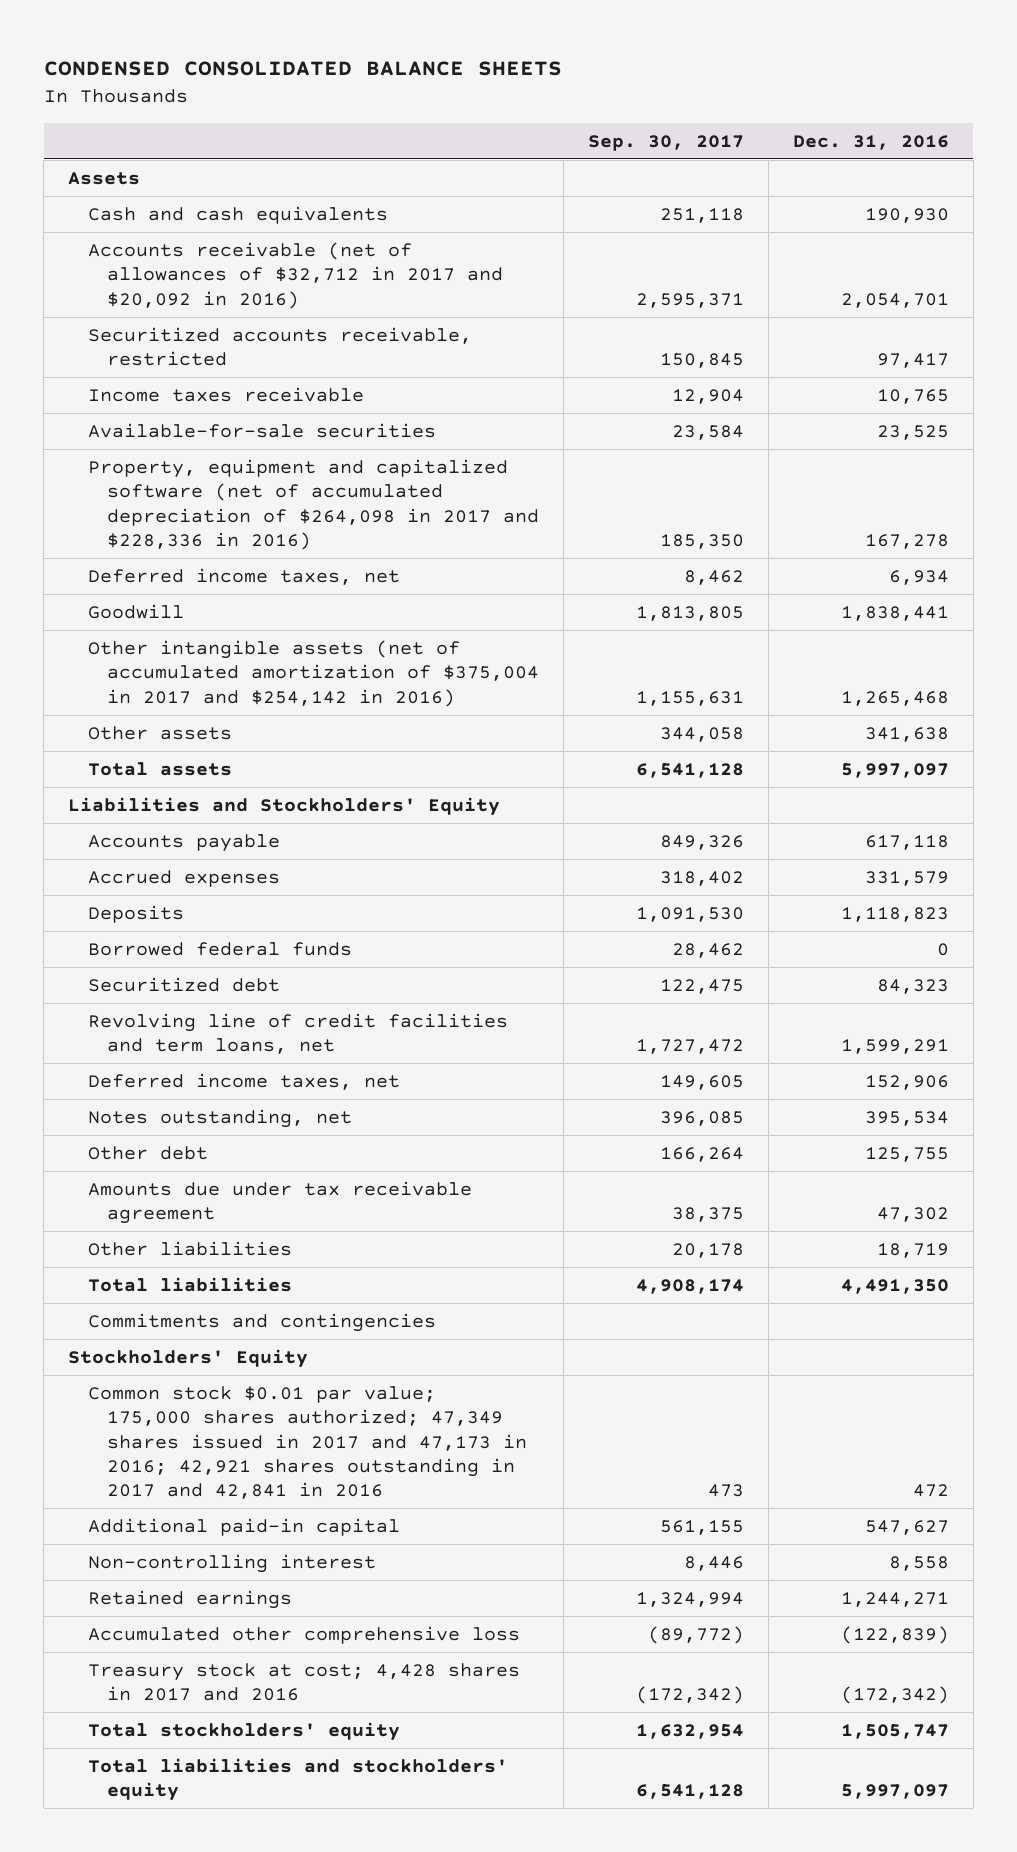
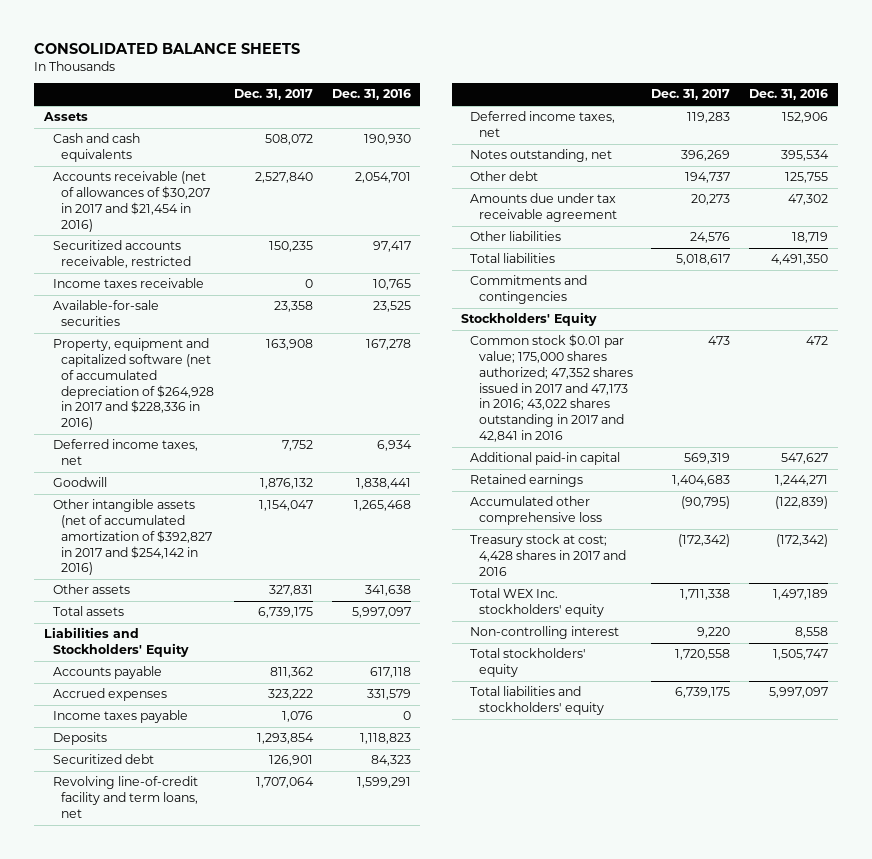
[43,61,562,77] CONDENSED CONSOLIDATED BALANCE SHEETS -> [34,42,301,54] CONSOLIDATED BALANCE SHEETS
[587,134,744,151] Sep. 30, 2017 -> none
none -> [234,89,314,101] Dec. 31, 2017
[87,242,504,309] Accounts receivable (net of allowances of $32,712 in 2017 and $20,092 in 2016) -> [52,171,211,232] Accounts receivable (net of allowances of $30,207 in 2017 and $21,454 in 2016)
[87,459,540,550] Property, equipment and capitalized software (net of accumulated depreciation of $264,098 in 2017 and $228,336 in 2016) -> [52,338,215,431] Property, equipment and capitalized software (net of accumulated depreciation of $264,928 in 2017 and $228,336 in 2016)
[87,640,540,707] Other intangible assets (net of accumulated amortization of $375,004 in 2017 and $254,142 in 2016) -> [52,499,213,576] Other intangible assets (net of accumulated amortization of $392,827 in 2017 and $254,142 in 2016)
none -> [52,710,188,724] Income taxes payable
[87,942,352,957] Borrowed federal funds -> none
[87,1013,508,1055] Revolving line of credit facilities and term loans, net -> [52,776,199,818] Revolving line-of-credit facility and term loans, net
[87,1386,528,1500] Common stock $0.01 par value; 175,000 shares authorized; 47,349 shares issued in 2017 and 47,173 in 2016; 42,921 shares outstanding in 2017 and 42,841 in 2016 -> [469,334,633,442] Common stock $0.01 par value; 175,000 shares authorized; 47,352 shares issued in 2017 and 47,173 in 2016; 43,022 shares outstanding in 2017 and 42,841 in 2016
none -> [469,588,604,618] Total WEX Inc. stockholders' equity
[87,1554,376,1574] Non-controlling interest -> [469,626,619,640] Non-controlling interest

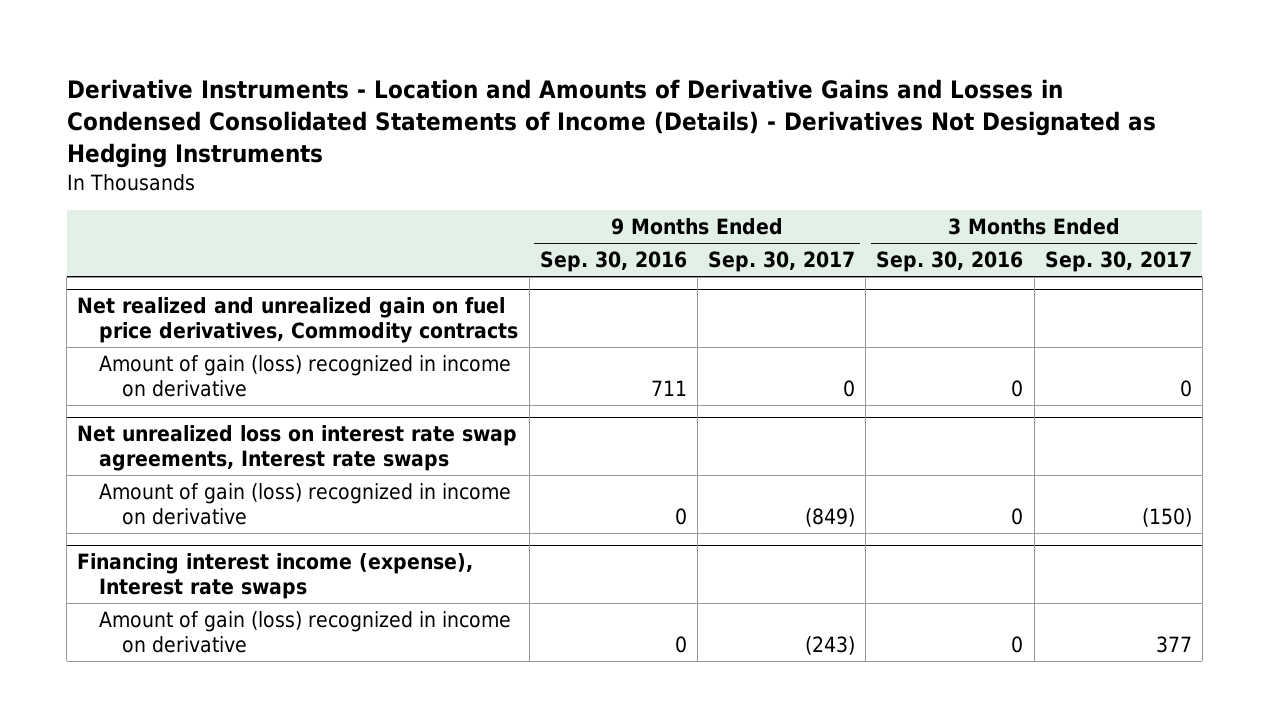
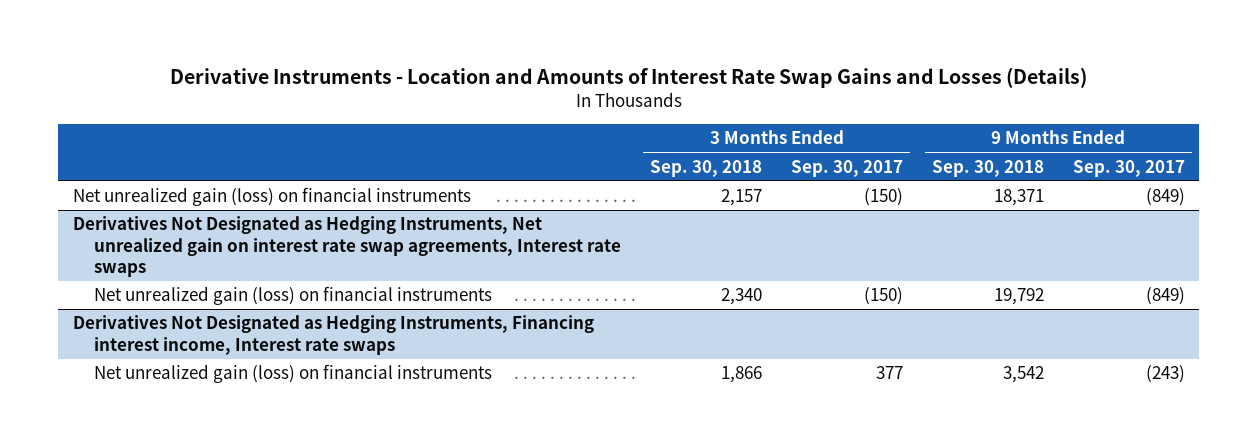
[66,79,1156,169] Derivative Instruments - Location and Amounts of Derivative Gains and Losses in Condensed Consolidated Statements of Income (Details) - Derivatives Not Designated as Hedging Instruments -> [169,67,1087,89] Derivative Instruments - Location and Amounts of Interest Rate Swap Gains and Losses (Details)
[539,251,687,273] Sep. 30, 2016 -> none
[876,251,1024,273] Sep. 30, 2016 -> none
none -> [650,159,763,177] Sep. 30, 2018
none -> [931,159,1044,177] Sep. 30, 2018
[77,297,519,344] Net realized and unrealized gain on fuel price derivatives, Commodity contracts -> none
[77,425,518,472] Net unrealized loss on interest rate swap agreements, Interest rate swaps -> none
[77,553,474,600] Financing interest income (expense), Interest rate swaps -> none
[99,354,512,397] Amount of gain (loss) recognized in income on derivative -> [72,187,471,207] Net unrealized gain (loss) on financial instruments
[843,379,856,397] 0 -> [1145,188,1185,207] (849)
[1179,379,1192,397] 0 -> [863,188,903,207] (150)
none -> [72,216,622,278] Derivatives Not Designated as Hedging Instruments, Net unrealized gain on interest rate swap agreements, Interest rate swaps
[99,482,512,525] Amount of gain (loss) recognized in income on derivative -> [94,286,493,306] Net unrealized gain (loss) on financial instruments
none -> [72,315,594,355] Derivatives Not Designated as Hedging Instruments, Financing interest income, Interest rate swaps
[99,610,512,653] Amount of gain (loss) recognized in income on derivative -> [94,364,493,384] Net unrealized gain (loss) on financial instruments

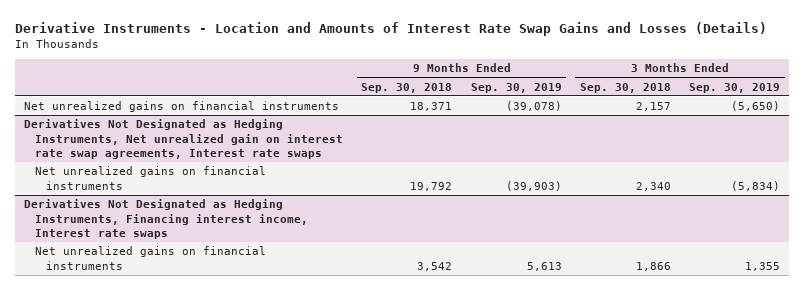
[790,159,903,177] Sep. 30, 2017 -> none
[1072,159,1185,177] Sep. 30, 2017 -> none
none -> [470,82,562,93] Sep. 30, 2019
none -> [689,82,781,93] Sep. 30, 2019
[72,187,471,207] Net unrealized gain (loss) on financial instruments -> [24,101,340,113] Net unrealized gains on financial instruments
[94,286,493,306] Net unrealized gain (loss) on financial instruments -> [35,166,267,190] Net unrealized gains on financial instruments
[94,364,493,384] Net unrealized gain (loss) on financial instruments -> [35,246,267,270] Net unrealized gains on financial instruments

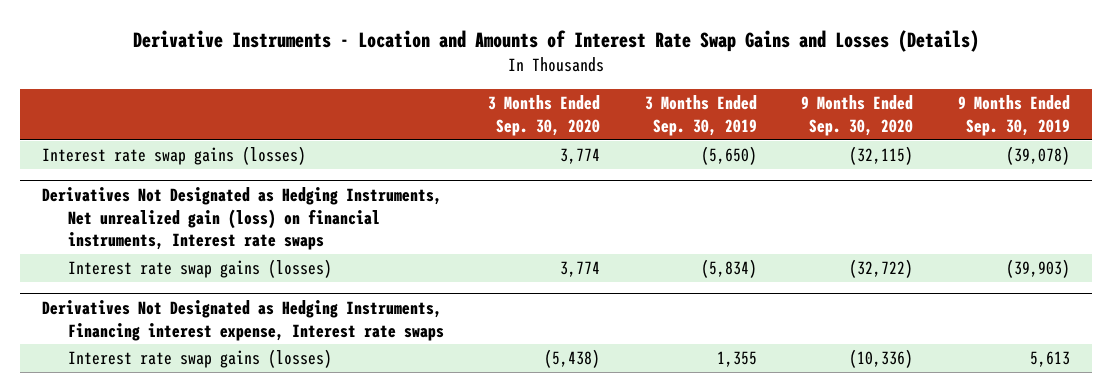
[361,82,453,93] Sep. 30, 2018 -> none
[579,82,671,93] Sep. 30, 2018 -> none
none -> [488,95,601,137] 3 Months Ended Sep. 30, 2020
none -> [801,95,914,137] 9 Months Ended Sep. 30, 2020
[24,101,340,113] Net unrealized gains on financial instruments -> [42,146,307,166] Interest rate swap gains (losses)
[24,119,344,160] Derivatives Not Designated as Hedging Instruments, Net unrealized gain on interest rate swap agreements, Interest rate swaps -> [42,186,443,251] Derivatives Not Designated as Hedging Instruments, Net unrealized gain (loss) on financial instruments, Interest rate swaps
[35,166,267,190] Net unrealized gains on financial instruments -> [67,259,332,279] Interest rate swap gains (losses)
[24,199,309,240] Derivatives Not Designated as Hedging Instruments, Financing interest income, Interest rate swaps -> [42,299,444,341] Derivatives Not Designated as Hedging Instruments, Financing interest expense, Interest rate swaps
[35,246,267,270] Net unrealized gains on financial instruments -> [67,349,332,369] Interest rate swap gains (losses)

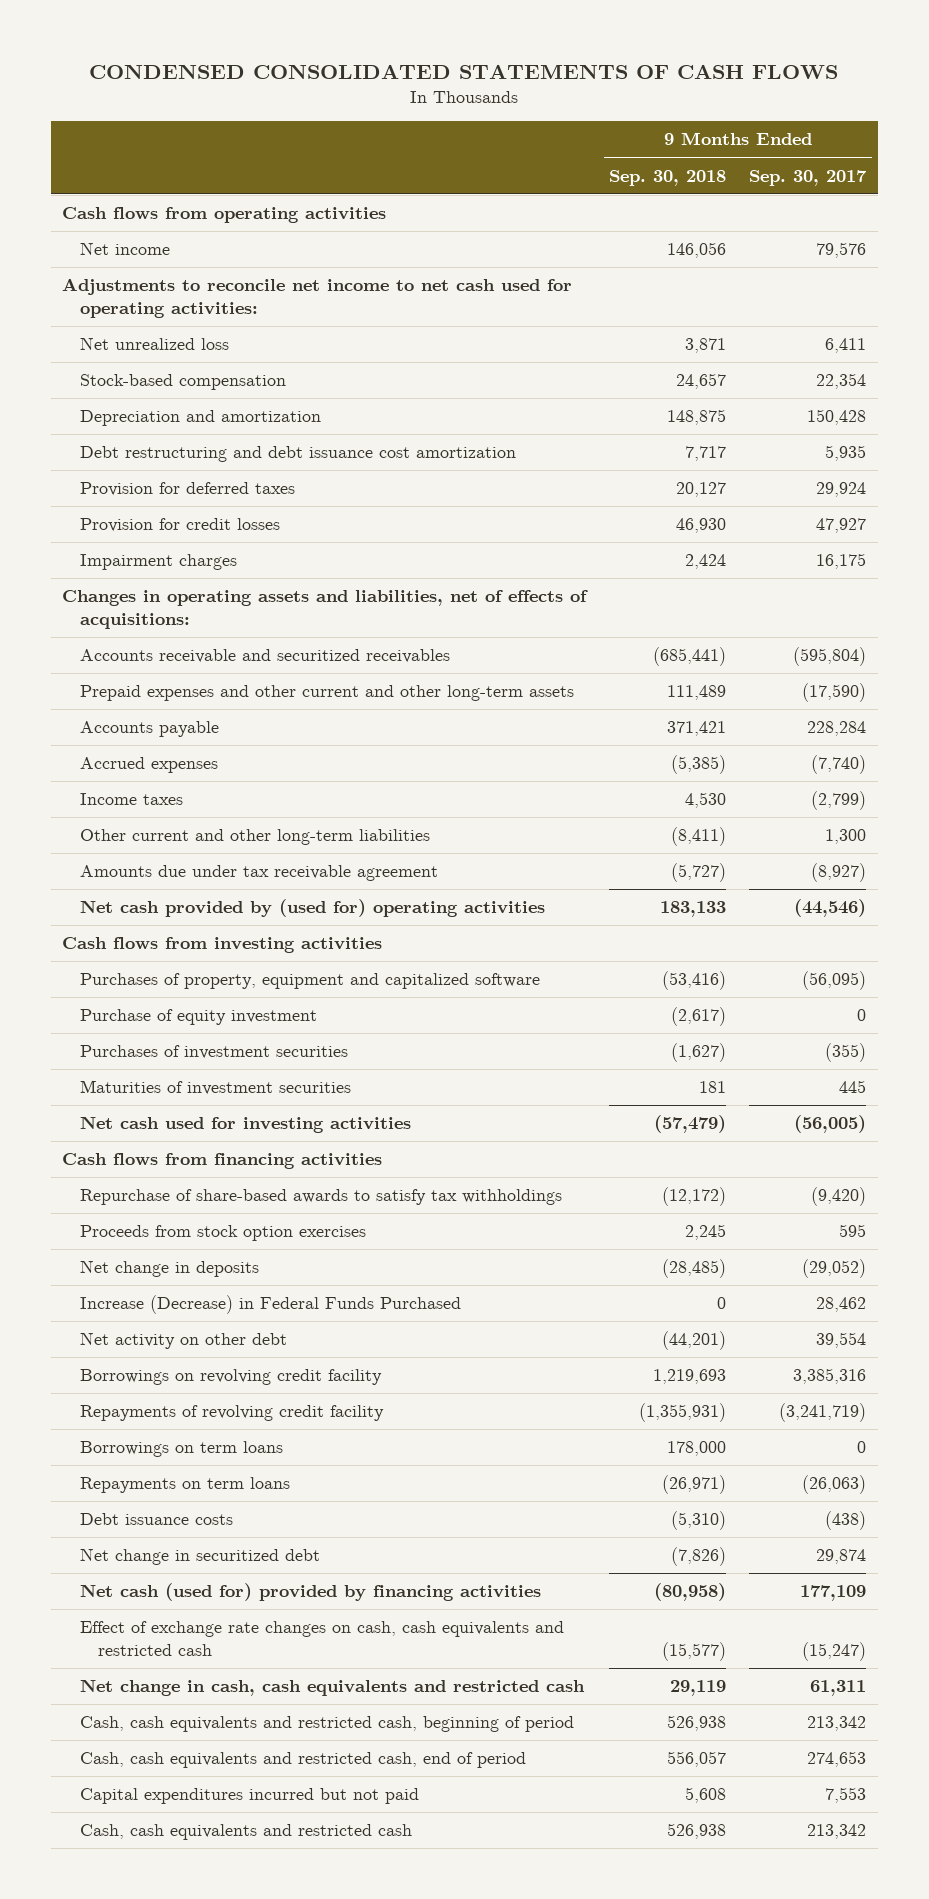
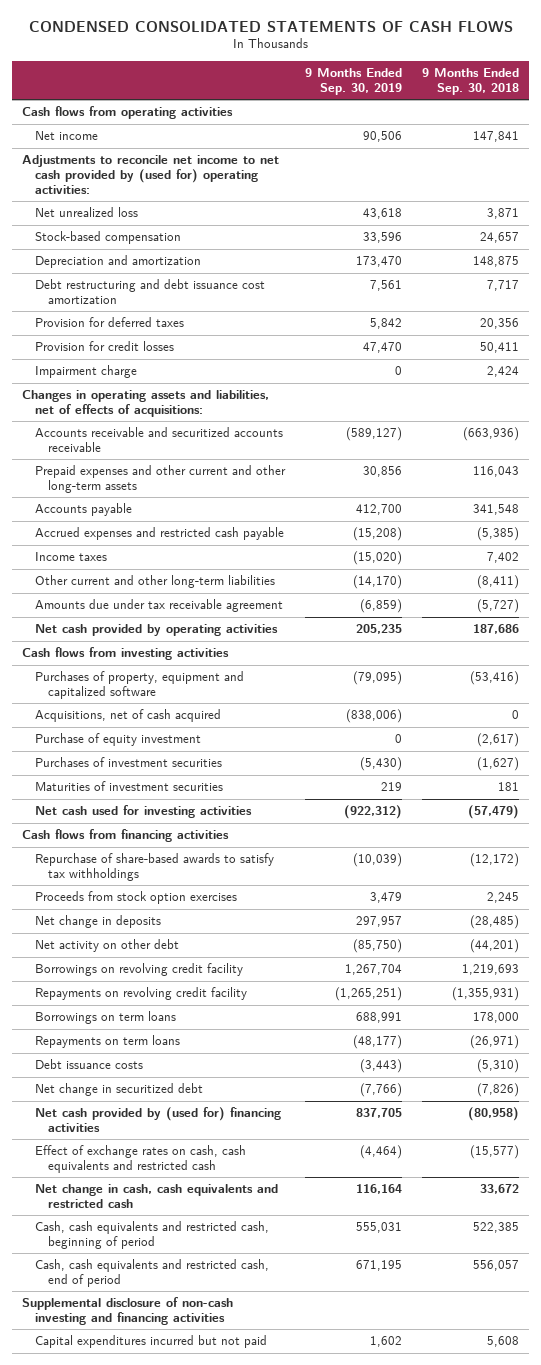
[749,169,868,186] Sep. 30, 2017 -> none
none -> [305,68,403,95] 9 Months Ended Sep. 30, 2019
[667,242,727,259] 146,056 -> [473,131,520,143] 147,841
[62,278,573,318] Adjustments to reconcile net income to net cash used for operating activities: -> [22,155,280,194] Adjustments to reconcile net income to net cash provided by (used for) operating activities:
[676,482,727,498] 20,127 -> [480,318,520,330] 20,356
[676,518,727,534] 46,930 -> [480,342,520,354] 50,411
[80,554,238,571] Impairment charges -> [34,365,137,379] Impairment charge
[80,649,451,664] Accounts receivable and securitized receivables -> [34,427,283,452] Accounts receivable and securitized accounts receivable
[653,647,727,667] (685,441) -> [463,427,520,442] (663,936)
[667,685,727,701] 111,489 -> [473,466,520,478] 116,043
[667,721,727,737] 371,421 -> [473,504,520,516] 341,548
[80,757,219,774] Accrued expenses -> [34,527,284,541] Accrued expenses and restricted cash payable
[685,792,727,809] 4,530 -> [487,552,520,564] 7,402
[80,899,546,918] Net cash provided by (used for) operating activities -> [34,624,278,637] Net cash provided by operating activities
[660,901,727,918] 183,133 -> [473,624,520,635] 187,686
none -> [34,709,221,723] Acquisitions, net of cash acquired
[80,1295,462,1315] Increase (Decrease) in Federal Funds Purchased -> none
[80,1405,385,1422] Repayments of revolving credit facility -> [34,987,247,1001] Repayments on revolving credit facility
[80,1583,542,1602] Net cash (used for) provided by financing activities -> [34,1107,281,1132] Net cash provided by (used for) financing activities
[80,1621,565,1656] Effect of exchange rate changes on cash, cash equivalents and restricted cash -> [34,1145,246,1173] Effect of exchange rates on cash, cash equivalents and restricted cash
[670,1680,727,1697] 29,119 -> [480,1184,520,1195] 33,672
[667,1715,727,1732] 526,938 -> [473,1222,520,1234] 522,385
none -> [22,1297,234,1325] Supplemental disclosure of non-cash investing and financing activities
[80,1824,413,1841] Cash, cash equivalents and restricted cash -> none

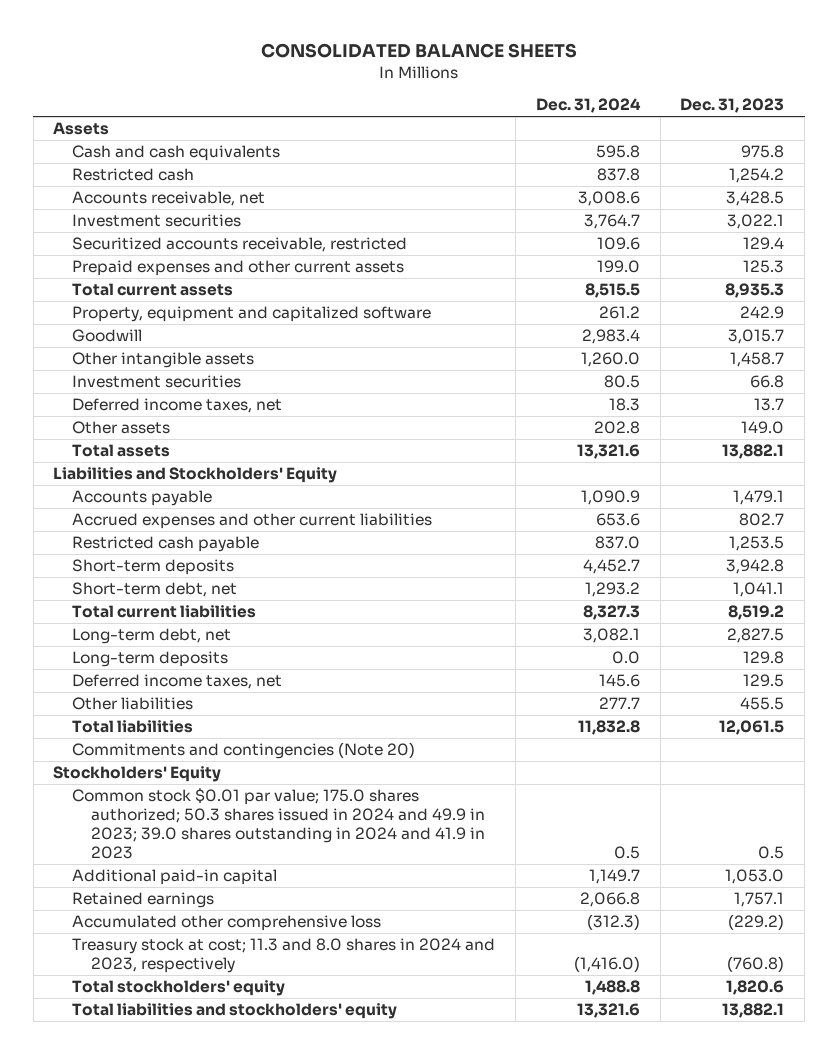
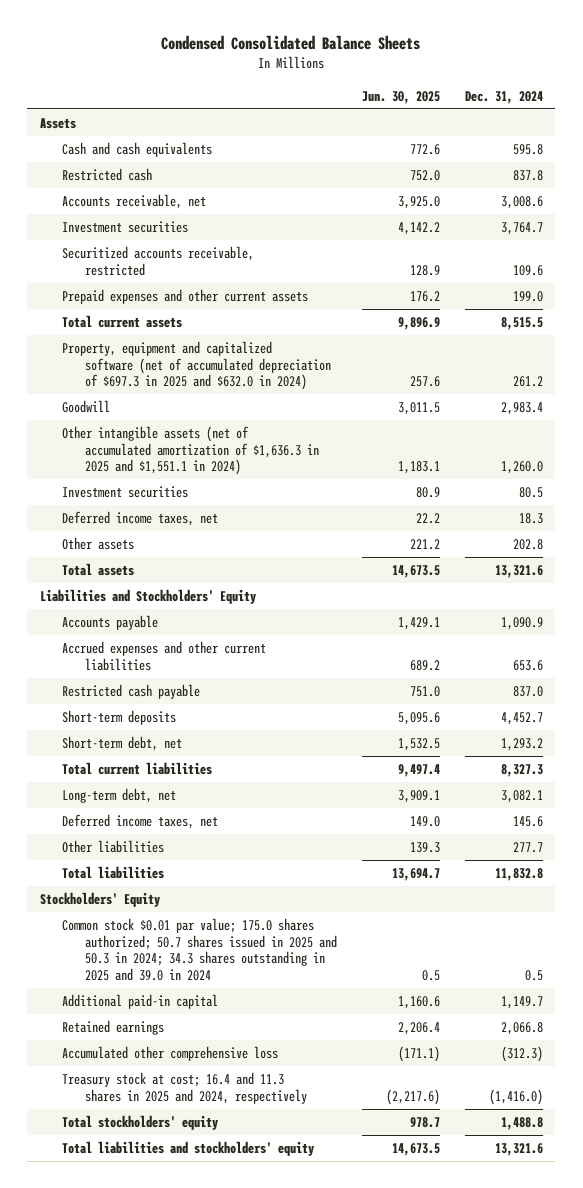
[260,42,577,58] CONSOLIDATED BALANCE SHEETS -> [161,35,421,51] Condensed Consolidated Balance Sheets
[680,98,785,114] Dec. 31, 2023 -> none
none -> [361,90,440,104] Jun. 30, 2025
[72,306,432,323] Property, equipment and capitalized software -> [62,341,331,391] Property, equipment and capitalized software (net of accumulated depreciation of $697.3 in 2025 and $632.0 in 2024)
[72,352,255,369] Other intangible assets -> [62,426,319,476] Other intangible assets (net of accumulated amortization of $1,636.3 in 2025 and $1,551.1 in 2024)
[72,651,229,668] Long-term deposits -> none
[72,742,416,760] Commitments and contingencies (Note 20) -> none
[72,788,485,860] Common stock $0.01 par value; 175.0 shares authorized; 50.3 shares issued in 2024 and 49.9 in 2023; 39.0 shares outstanding in 2024 and 41.9 in 2023 -> [62,918,337,981] Common stock $0.01 par value; 175.0 shares authorized; 50.7 shares issued in 2025 and 50.3 in 2024; 34.3 shares outstanding in 2025 and 39.0 in 2024
[72,938,496,974] Treasury stock at cost; 11.3 and 8.0 shares in 2024 and 2023, respectively -> [62,1072,307,1104] Treasury stock at cost; 16.4 and 11.3 shares in 2025 and 2024, respectively

